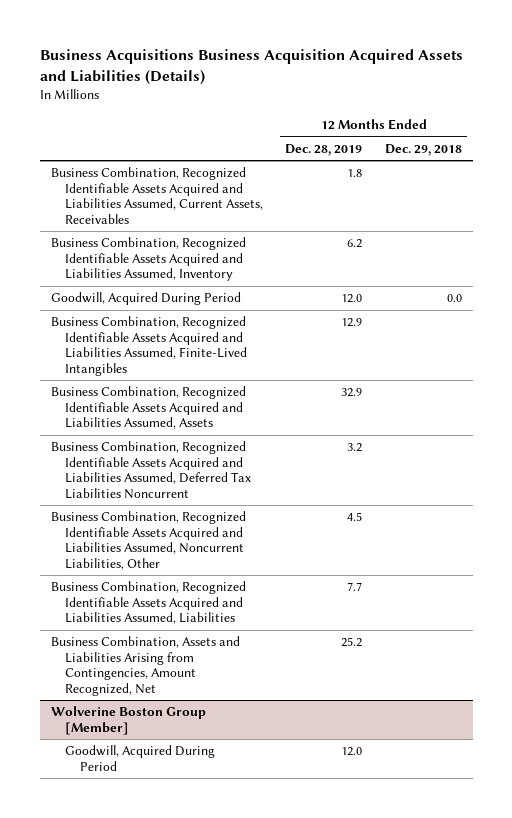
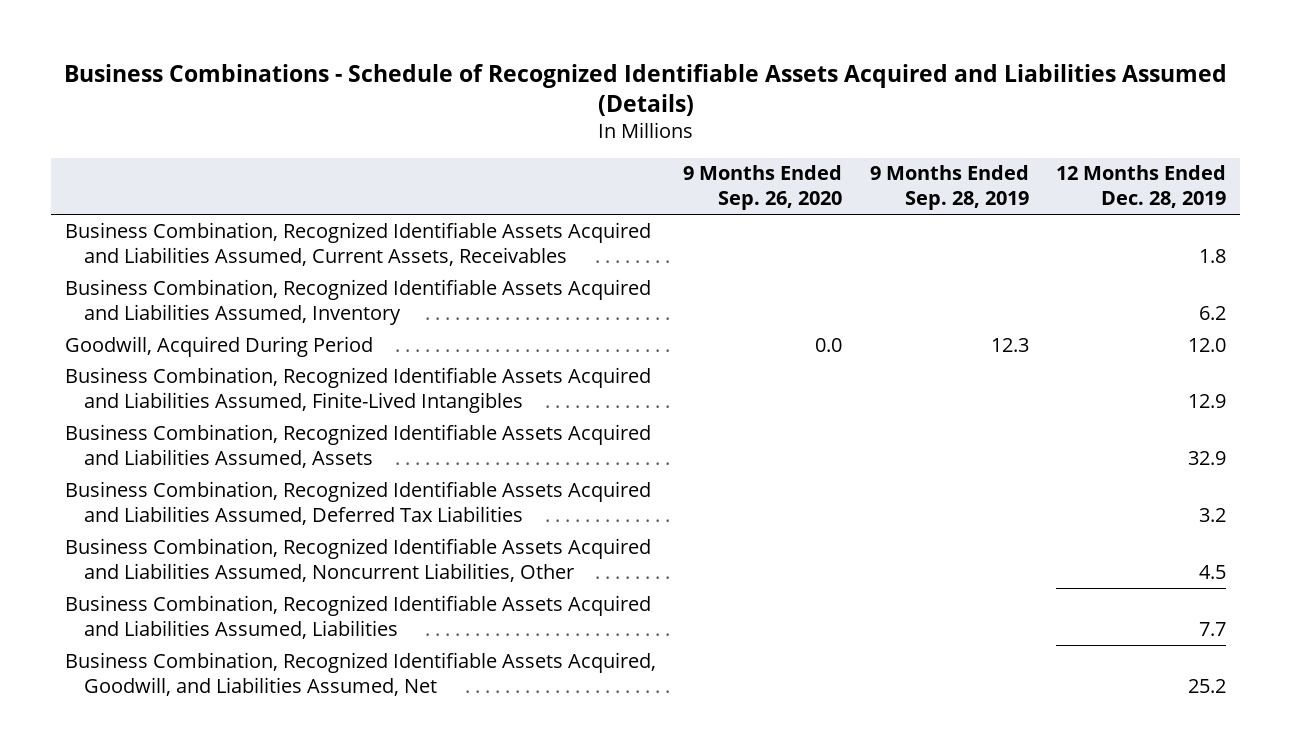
[39,49,463,86] Business Acquisitions Business Acquisition Acquired Assets and Liabilities (Details) -> [63,63,1227,116] Business Combinations - Schedule of Recognized Identifiable Assets Acquired and Liabilities Assumed (Details)
[384,143,462,156] Dec. 29, 2018 -> none
none -> [683,165,843,211] 9 Months Ended Sep. 26, 2020
none -> [869,165,1029,211] 9 Months Ended Sep. 28, 2019
[50,441,252,499] Business Combination, Recognized Identifiable Assets Acquired and Liabilities Assumed, Deferred Tax Liabilities Noncurrent -> [65,480,652,525] Business Combination, Recognized Identifiable Assets Acquired and Liabilities Assumed, Deferred Tax Liabilities
[50,706,206,735] Wolverine Boston Group [Member] -> none
[65,745,216,771] Goodwill, Acquired During Period -> none
[50,636,240,696] Business Combination, Assets and Liabilities Arising from Contingencies, Amount Recognized, Net -> [65,651,657,696] Business Combination, Recognized Identifiable Assets Acquired, Goodwill, and Liabilities Assumed, Net

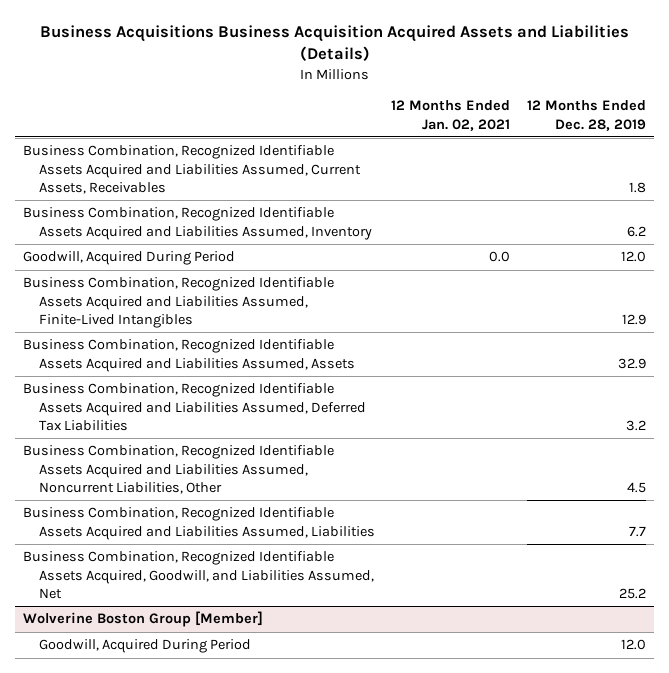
[63,63,1227,116] Business Combinations - Schedule of Recognized Identifiable Assets Acquired and Liabilities Assumed (Details) -> [39,25,629,62] Business Acquisitions Business Acquisition Acquired Assets and Liabilities (Details)
[683,165,843,211] 9 Months Ended Sep. 26, 2020 -> none
[869,165,1029,211] 9 Months Ended Sep. 28, 2019 -> none
none -> [391,100,511,131] 12 Months Ended Jan. 02, 2021
none -> [23,611,264,628] Wolverine Boston Group [Member]
none -> [38,639,251,654] Goodwill, Acquired During Period

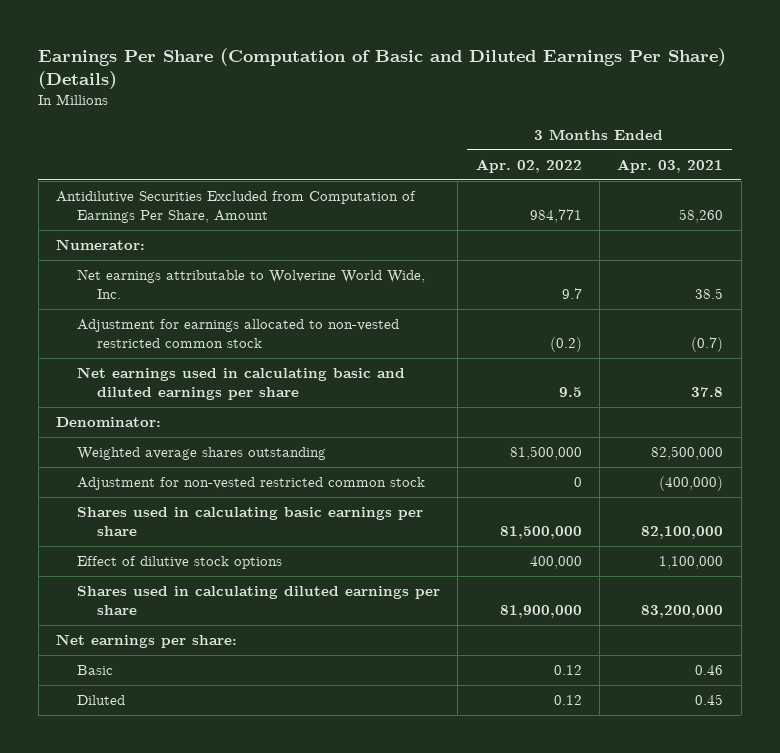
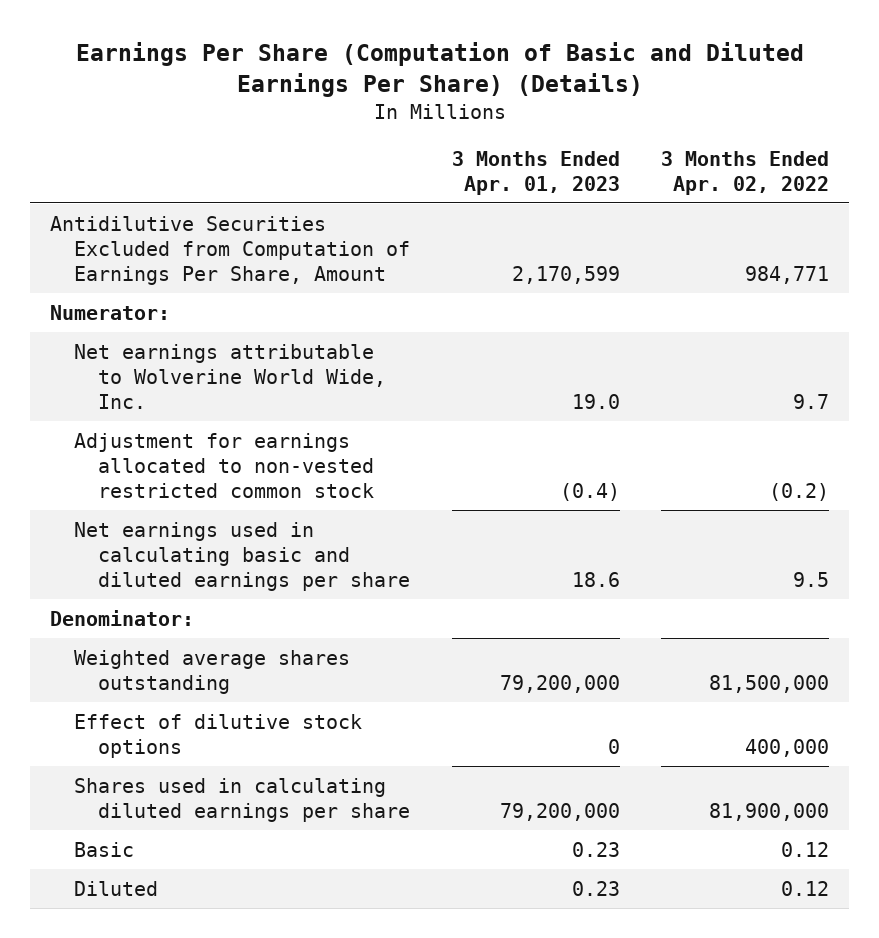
[617,159,724,174] Apr. 03, 2021 -> none
none -> [451,150,620,195] 3 Months Ended Apr. 01, 2023
[76,477,425,491] Adjustment for non-vested restricted common stock -> none
[76,507,423,537] Shares used in calculating basic earnings per share -> none
[56,634,238,649] Net earnings per share: -> none

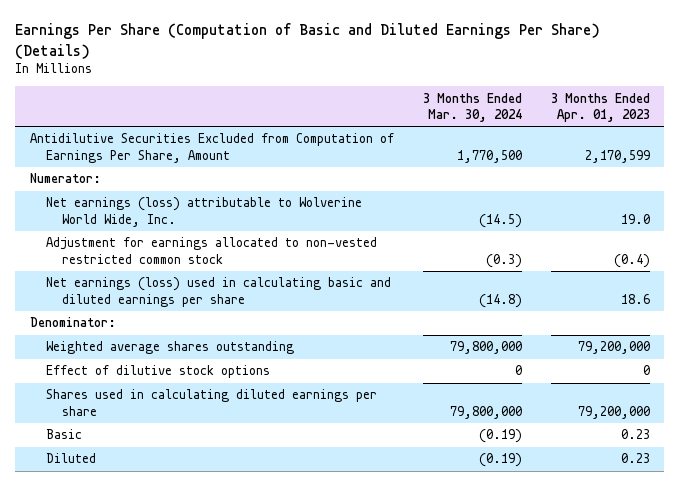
[660,150,829,195] 3 Months Ended Apr. 02, 2022 -> none
none -> [422,92,522,123] 3 Months Ended Mar. 30, 2024
[74,343,387,410] Net earnings attributable to Wolverine World Wide, Inc. -> [45,197,362,227] Net earnings (loss) attributable to Wolverine World Wide, Inc.
[74,521,411,592] Net earnings used in calculating basic and diluted earnings per share -> [45,277,391,307] Net earnings (loss) used in calculating basic and diluted earnings per share

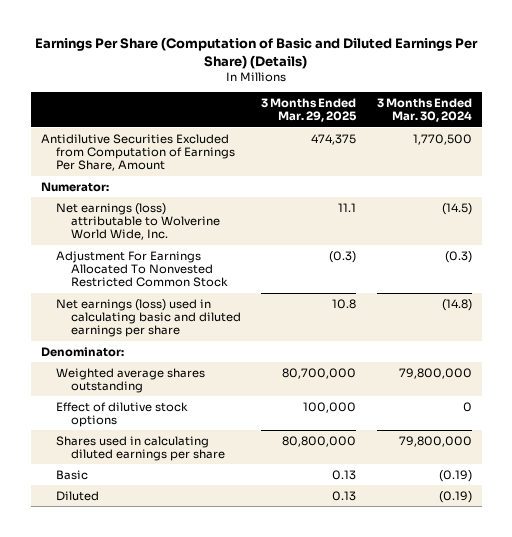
[550,92,650,123] 3 Months Ended Apr. 01, 2023 -> none
none -> [261,97,358,123] 3 Months Ended Mar. 29, 2025
[45,237,377,264] Adjustment for earnings allocated to non-vested restricted common stock -> [55,250,229,288] Adjustment For Earnings Allocated To Nonvested Restricted Common Stock

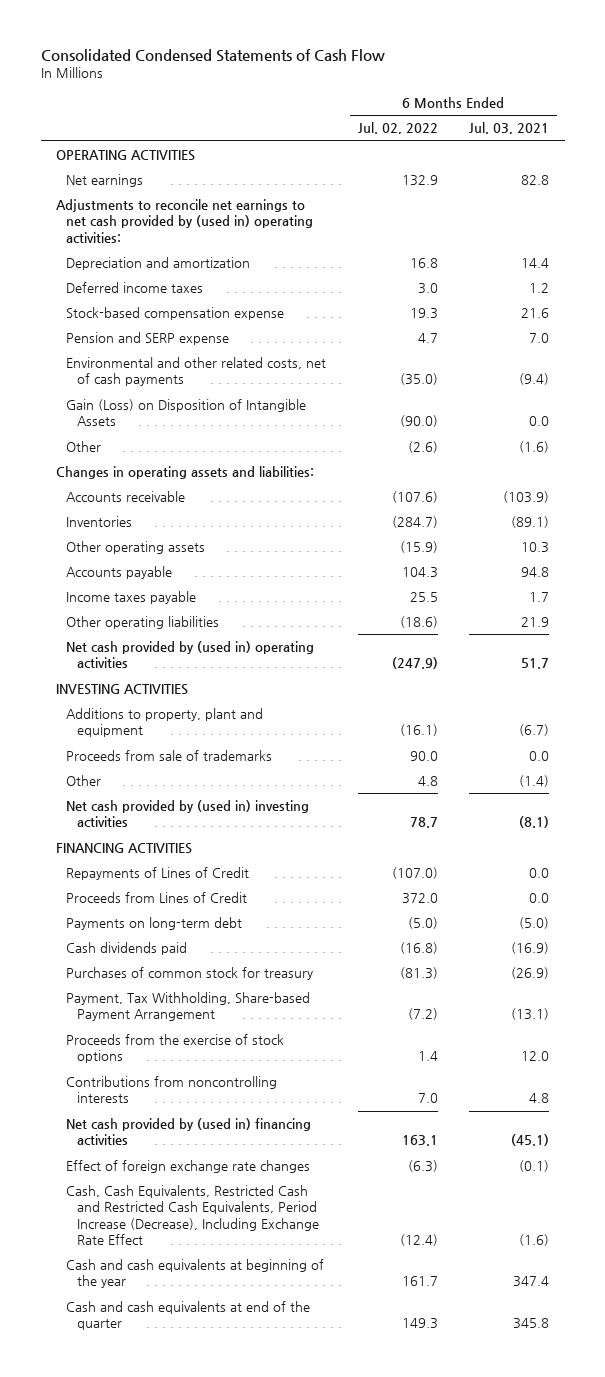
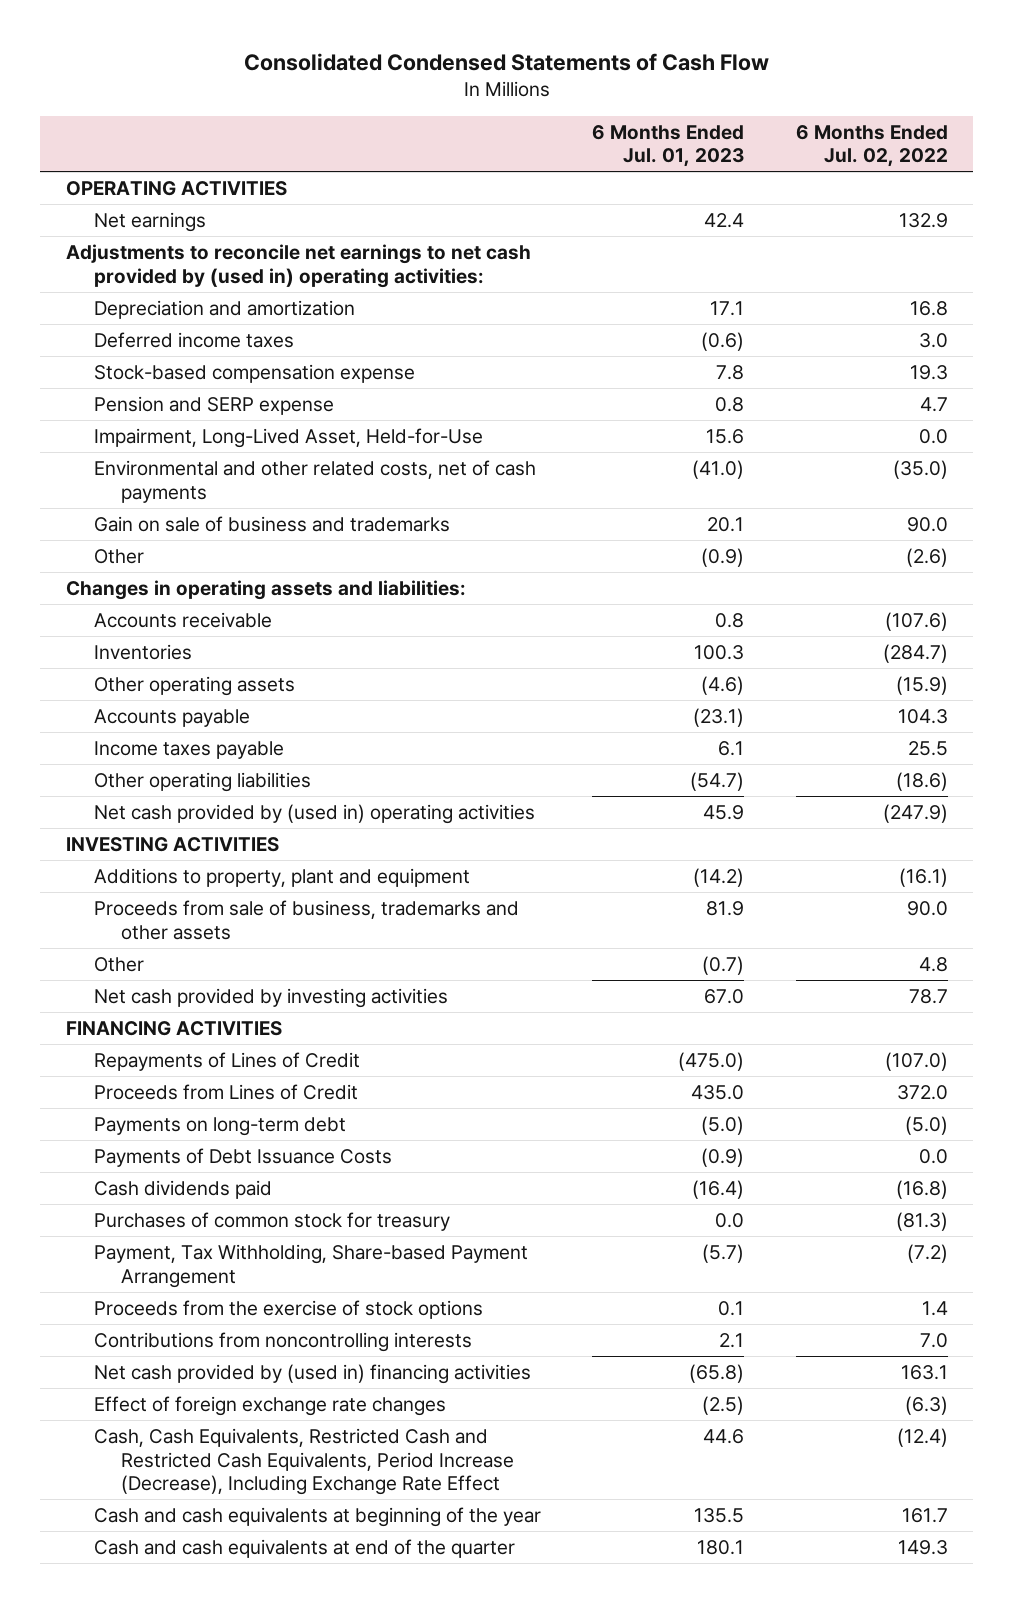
[469,122,550,135] Jul. 03, 2021 -> none
none -> [592,124,745,168] 6 Months Ended Jul. 01, 2023
none -> [93,427,483,448] Impairment, Long-Lived Asset, Held-for-Use
[66,399,307,427] Gain (Loss) on Disposition of Intangible Assets -> none
none -> [93,515,450,532] Gain on sale of business and trademarks
[66,750,273,762] Proceeds from sale of trademarks -> [93,899,519,940] Proceeds from sale of business, trademarks and other assets
[66,800,310,828] Net cash provided by (used in) investing activities -> [93,987,448,1008] Net cash provided by investing activities
none -> [93,1147,392,1167] Payments of Debt Issuance Costs

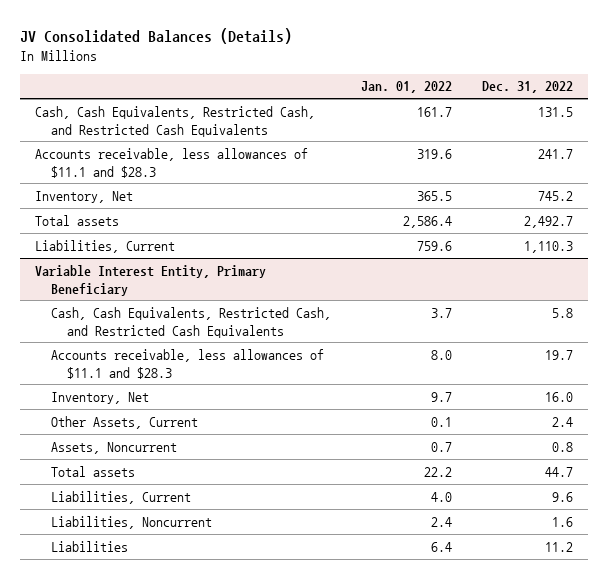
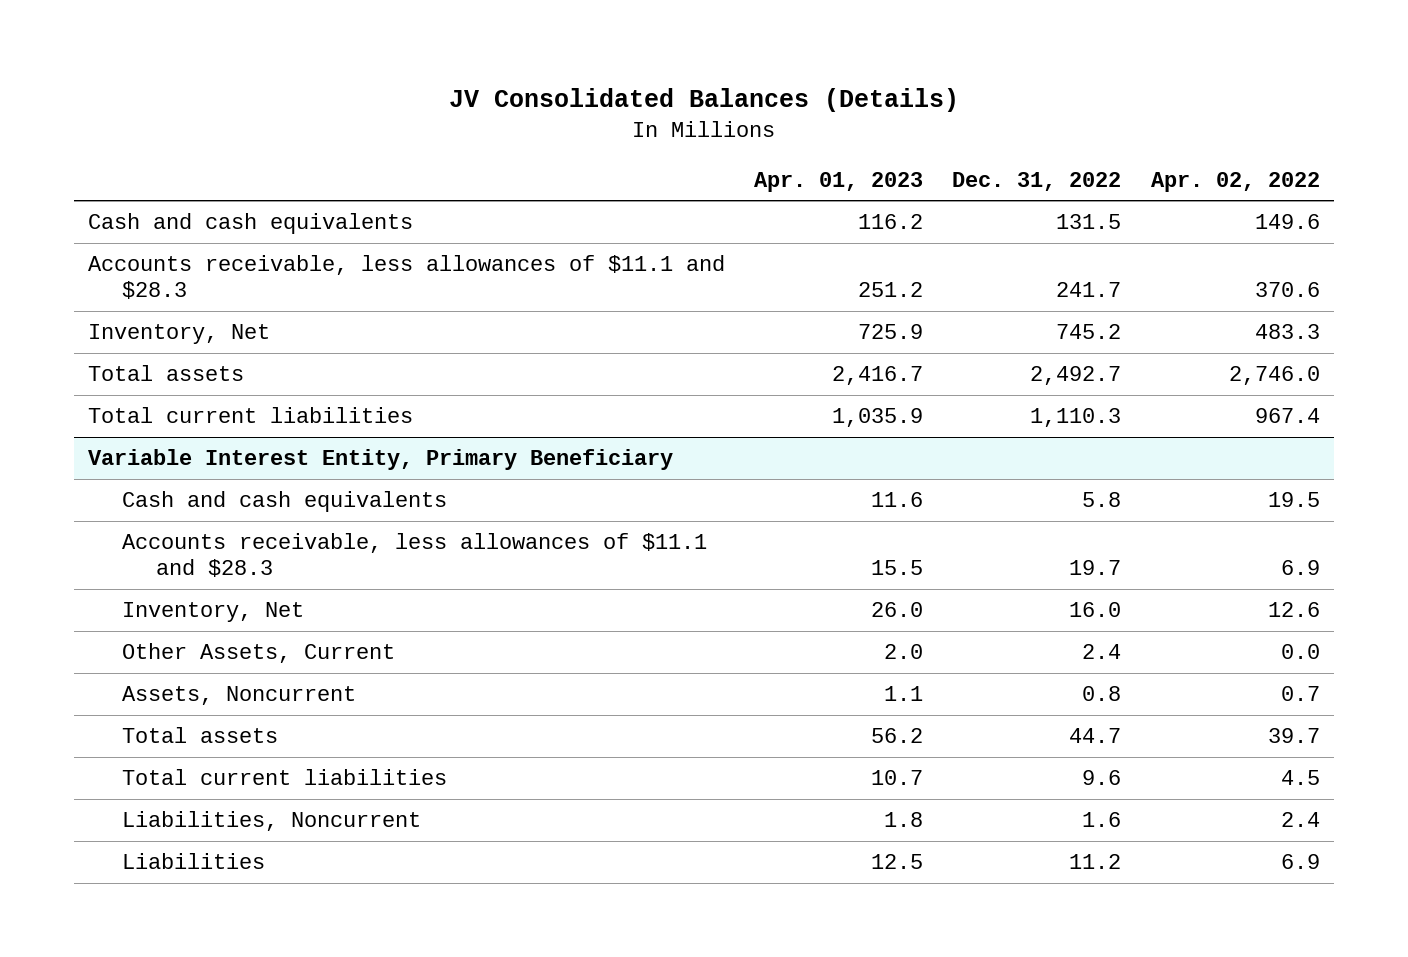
[360,81,452,94] Jan. 01, 2022 -> none
none -> [754,171,924,192] Apr. 01, 2023
none -> [1150,171,1320,192] Apr. 02, 2022
[34,105,315,137] Cash, Cash Equivalents, Restricted Cash, and Restricted Cash Equivalents -> [88,213,414,235] Cash and cash equivalents
[34,239,175,253] Liabilities, Current -> [88,407,414,424] Total current liabilities
[50,306,331,338] Cash, Cash Equivalents, Restricted Cash, and Restricted Cash Equivalents -> [122,491,448,513] Cash and cash equivalents
[50,490,191,504] Liabilities, Current -> [122,769,448,786] Total current liabilities

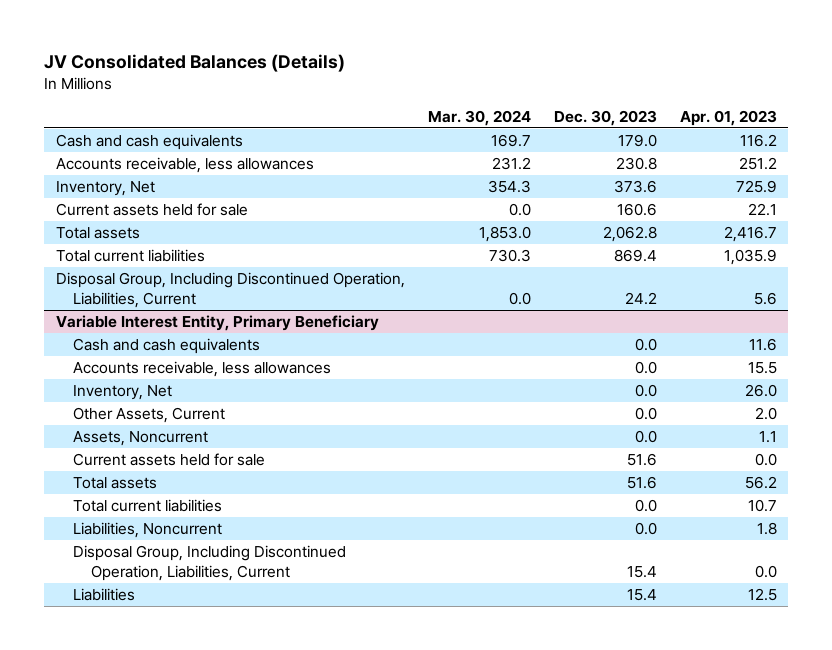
[952,171,1122,191] Dec. 31, 2022 -> none
[1150,171,1320,192] Apr. 02, 2022 -> none
none -> [427,109,531,126] Mar. 30, 2024
none -> [553,109,657,126] Dec. 30, 2023
[88,255,726,300] Accounts receivable, less allowances of $11.1 and $28.3 -> [55,157,314,174] Accounts receivable, less allowances
none -> [55,203,248,217] Current assets held for sale
none -> [55,272,405,308] Disposal Group, Including Discontinued Operation, Liabilities, Current
[122,533,708,578] Accounts receivable, less allowances of $11.1 and $28.3 -> [73,361,332,378] Accounts receivable, less allowances
none -> [73,453,266,467] Current assets held for sale
none -> [73,545,347,581] Disposal Group, Including Discontinued Operation, Liabilities, Current

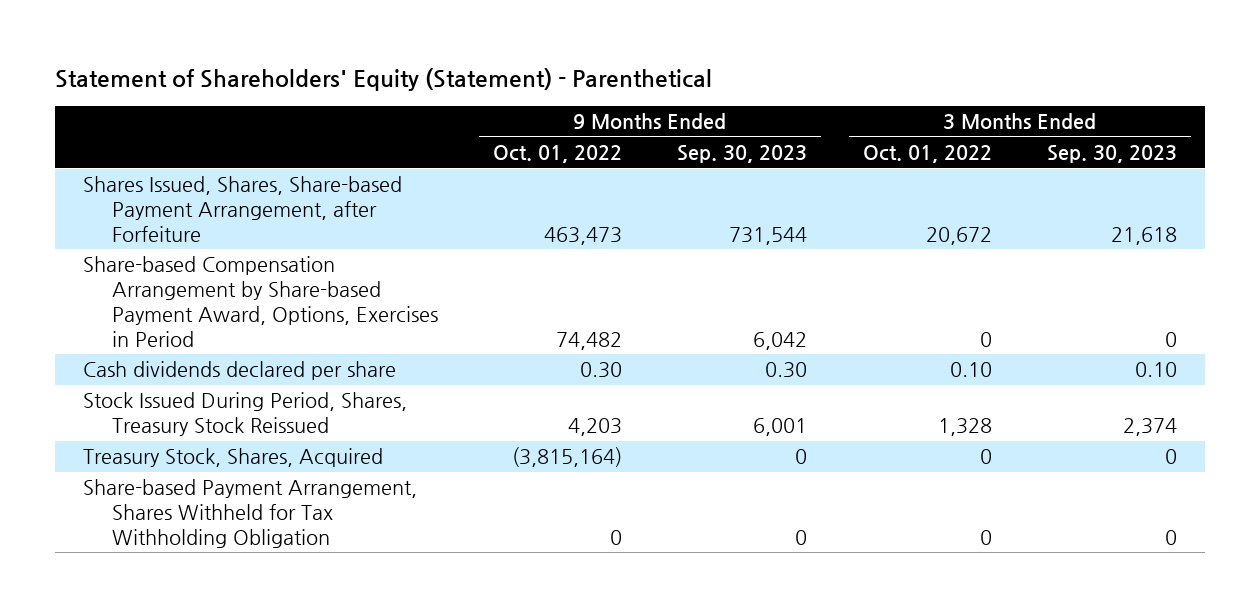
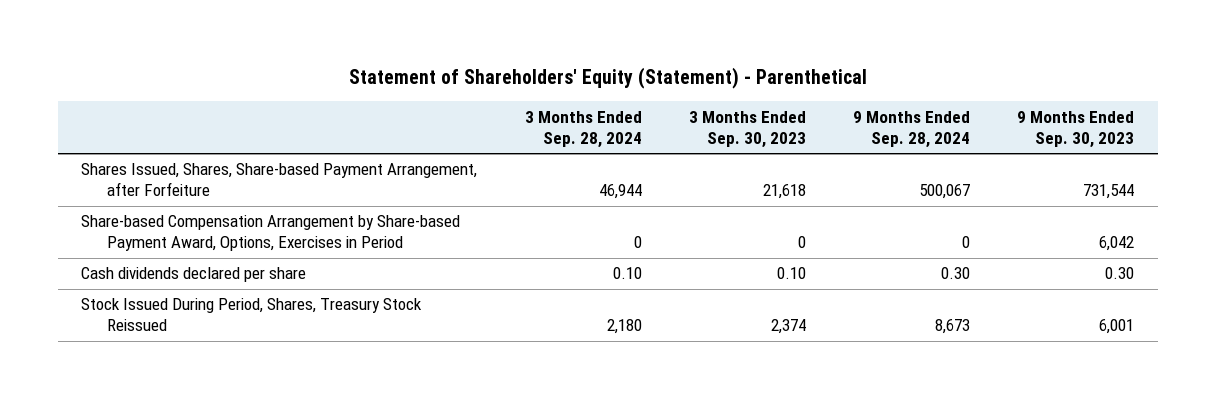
[492,145,622,164] Oct. 01, 2022 -> none
[862,145,992,164] Oct. 01, 2022 -> none
none -> [524,110,642,148] 3 Months Ended Sep. 28, 2024
none -> [852,110,970,148] 9 Months Ended Sep. 28, 2024
[82,448,383,468] Treasury Stock, Shares, Acquired -> none
[82,479,417,548] Share-based Payment Arrangement, Shares Withheld for Tax Withholding Obligation -> none

